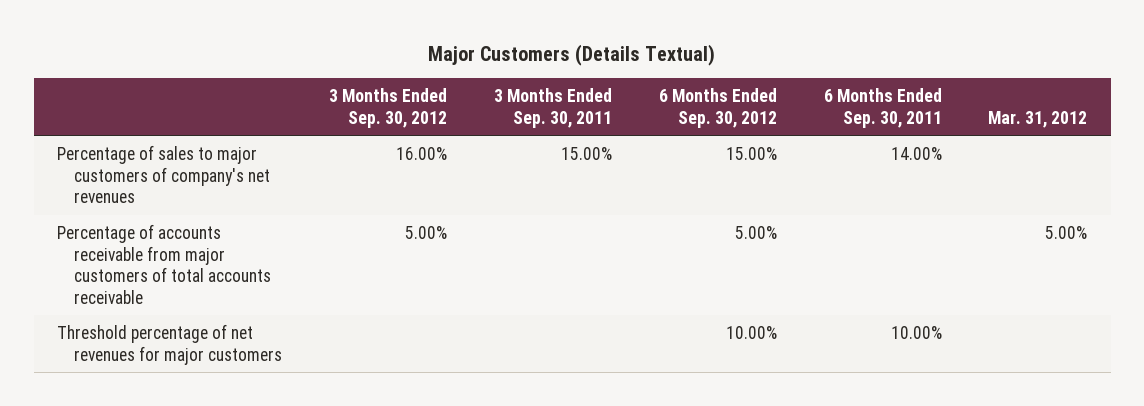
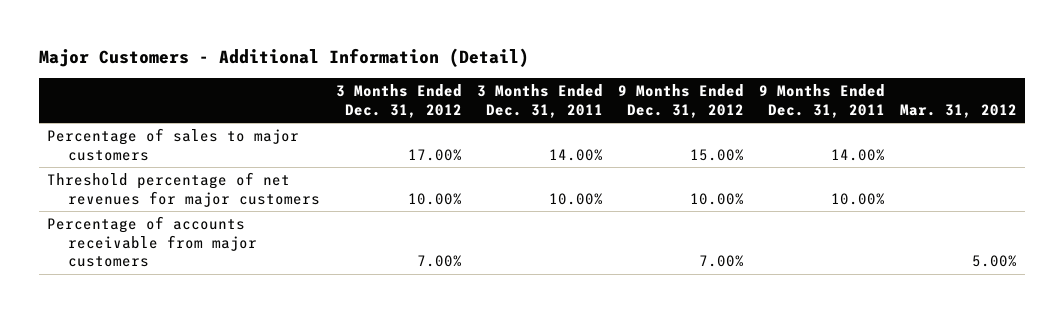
[428,43,716,66] Major Customers (Details Textual) -> [39,47,530,67] Major Customers - Additional Information (Detail)
[328,88,447,128] 3 Months Ended Sep. 30, 2012 -> none
[493,88,612,128] 3 Months Ended Sep. 30, 2011 -> none
[658,88,777,128] 6 Months Ended Sep. 30, 2012 -> none
[823,88,942,128] 6 Months Ended Sep. 30, 2011 -> none
none -> [335,84,462,118] 3 Months Ended Dec. 31, 2012
none -> [476,84,603,118] 3 Months Ended Dec. 31, 2011
none -> [617,84,744,118] 9 Months Ended Dec. 31, 2012
none -> [759,84,886,118] 9 Months Ended Dec. 31, 2011
[57,223,272,304] Percentage of accounts receivable from major customers of total accounts receivable -> none
[57,144,271,204] Percentage of sales to major customers of company's net revenues -> [47,128,300,161] Percentage of sales to major customers
none -> [47,216,258,267] Percentage of accounts receivable from major customers

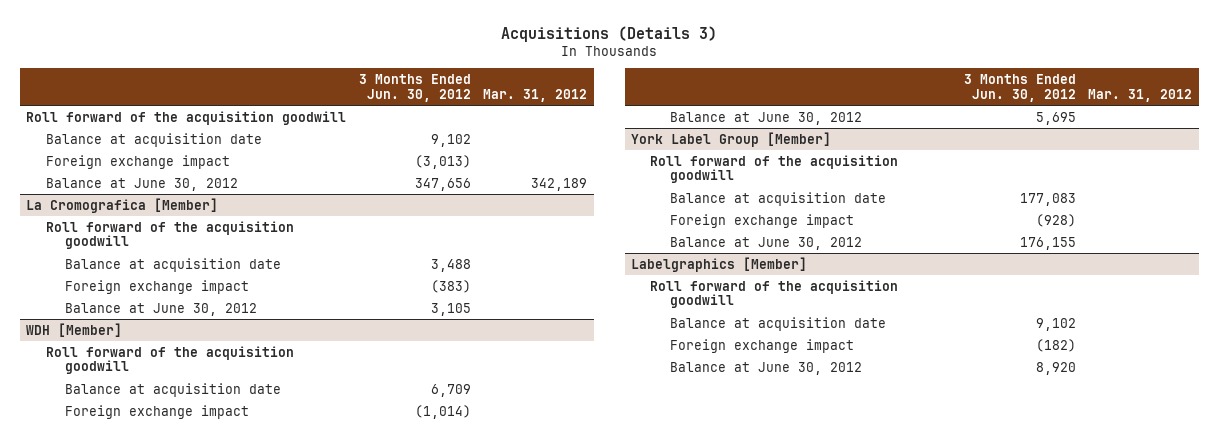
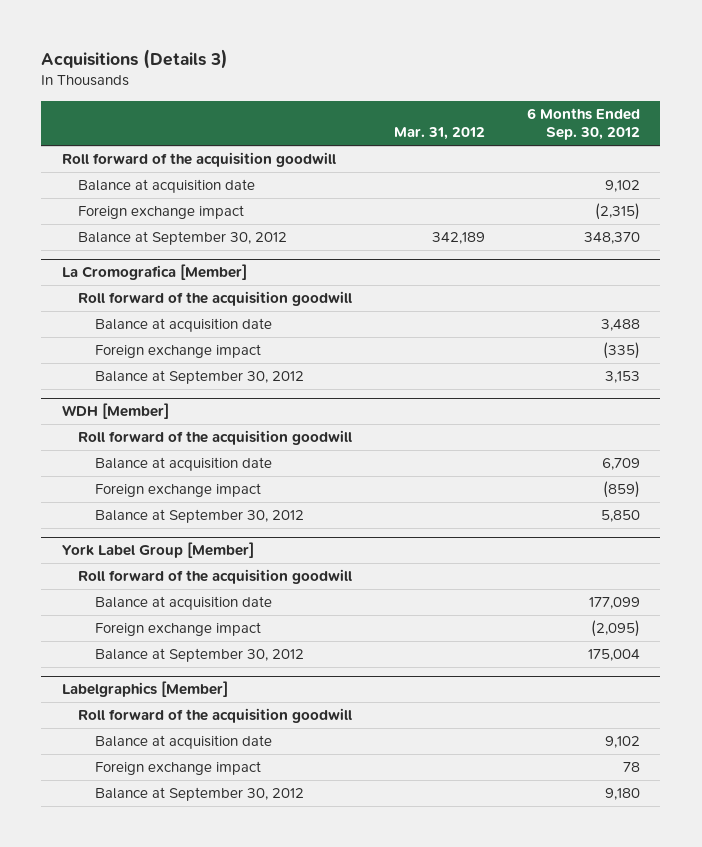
[358,74,471,102] 3 Months Ended Jun. 30, 2012 -> none
none -> [526,107,640,141] 6 Months Ended Sep. 30, 2012
[45,177,238,191] Balance at June 30, 2012 -> [78,230,288,245] Balance at September 30, 2012
[64,302,257,316] Balance at June 30, 2012 -> [94,369,304,384] Balance at September 30, 2012
[669,111,862,125] Balance at June 30, 2012 -> [94,508,304,523] Balance at September 30, 2012
[669,236,862,250] Balance at June 30, 2012 -> [94,647,304,662] Balance at September 30, 2012
[669,361,862,375] Balance at June 30, 2012 -> [94,786,304,801] Balance at September 30, 2012

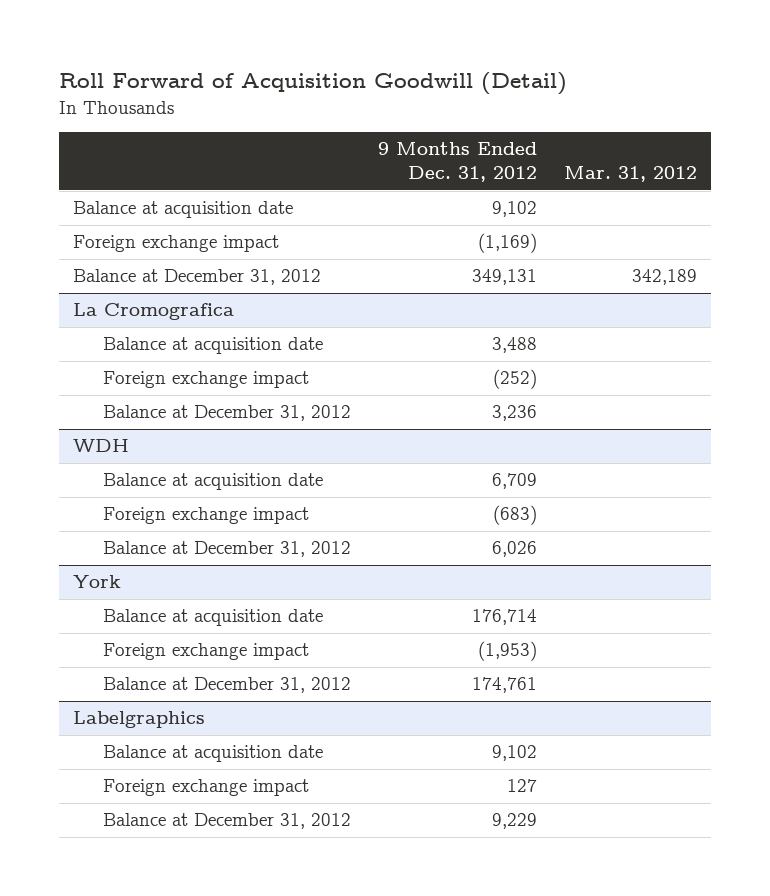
[41,49,229,70] Acquisitions (Details 3) -> [59,72,568,96] Roll Forward of Acquisition Goodwill (Detail)
[526,107,640,141] 6 Months Ended Sep. 30, 2012 -> none
none -> [377,142,537,183] 9 Months Ended Dec. 31, 2012
[62,151,337,167] Roll forward of the acquisition goodwill -> none
[78,290,353,306] Roll forward of the acquisition goodwill -> none
[78,230,288,245] Balance at September 30, 2012 -> [72,269,321,286] Balance at December 31, 2012
[62,264,248,281] La Cromografica [Member] -> [72,303,234,321] La Cromografica
[78,429,353,445] Roll forward of the acquisition goodwill -> none
[94,369,304,384] Balance at September 30, 2012 -> [102,405,351,422] Balance at December 31, 2012
[62,403,170,420] WDH [Member] -> [72,439,129,453] WDH
[78,568,353,584] Roll forward of the acquisition goodwill -> none
[94,508,304,523] Balance at September 30, 2012 -> [102,541,351,558] Balance at December 31, 2012
[62,542,255,559] York Label Group [Member] -> [72,575,121,589] York
[78,707,353,723] Roll forward of the acquisition goodwill -> none
[94,647,304,662] Balance at September 30, 2012 -> [102,677,351,694] Balance at December 31, 2012
[62,681,229,698] Labelgraphics [Member] -> [72,711,205,729] Labelgraphics
[94,786,304,801] Balance at September 30, 2012 -> [102,813,351,830] Balance at December 31, 2012

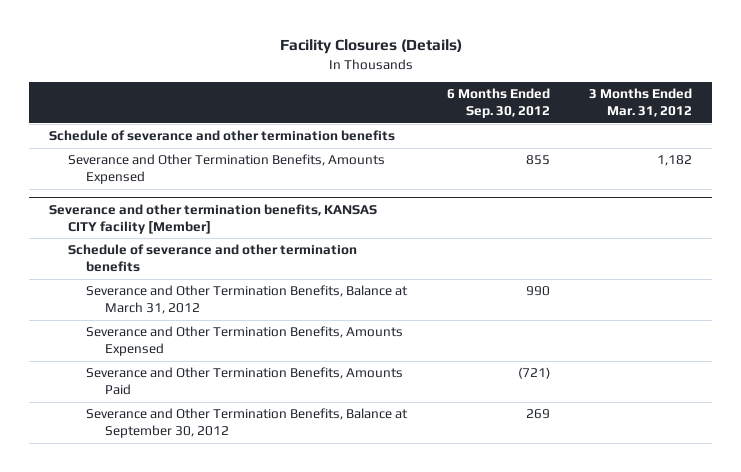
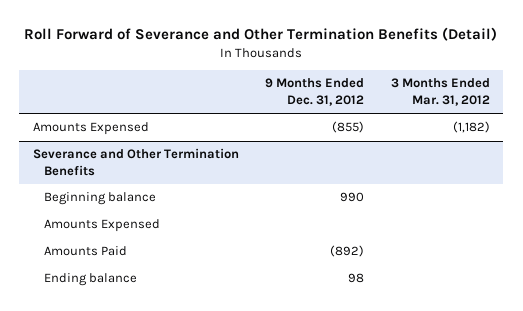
[279,39,462,55] Facility Closures (Details) -> [24,27,498,42] Roll Forward of Severance and Other Termination Benefits (Detail)
[446,88,550,119] 6 Months Ended Sep. 30, 2012 -> none
none -> [265,78,365,106] 9 Months Ended Dec. 31, 2012
[49,130,396,142] Schedule of severance and other termination benefits -> none
[67,244,357,273] Schedule of severance and other termination benefits -> none
[67,154,385,185] Severance and Other Termination Benefits, Amounts Expensed -> [32,122,149,136] Amounts Expensed
[657,155,693,167] 1,182 -> [452,121,490,134] (1,182)
[49,203,378,234] Severance and other termination benefits, KANSAS CITY facility [Member] -> [32,148,239,177] Severance and Other Termination Benefits
[86,285,409,315] Severance and Other Termination Benefits, Balance at March 31, 2012 -> [43,192,156,206] Beginning balance
[86,326,404,357] Severance and Other Termination Benefits, Amounts Expensed -> [43,219,160,233] Amounts Expensed
[86,367,404,396] Severance and Other Termination Benefits, Amounts Paid -> [43,246,127,257] Amounts Paid
[86,408,409,439] Severance and Other Termination Benefits, Balance at September 30, 2012 -> [43,273,137,287] Ending balance

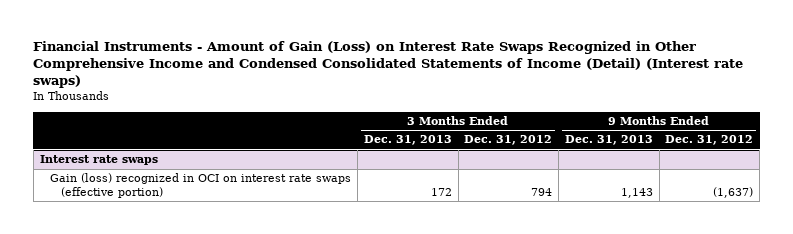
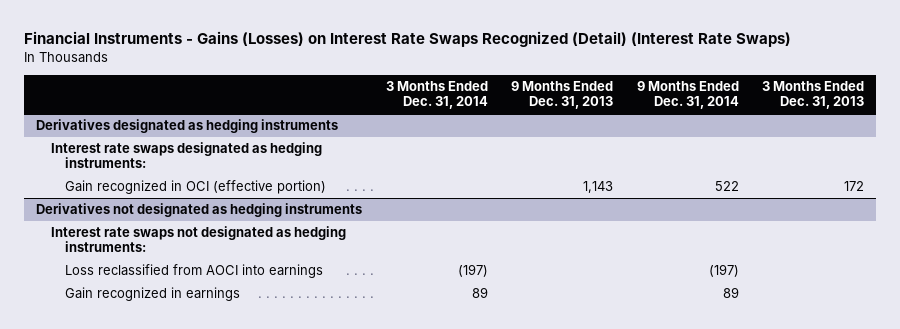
[33,40,744,89] Financial Instruments - Amount of Gain (Loss) on Interest Rate Swaps Recognized in Other Comprehensive Income and Condensed Consolidated Statements of Income (Detail) (Interest rate swaps) -> [24,31,792,48] Financial Instruments - Gains (Losses) on Interest Rate Swaps Recognized (Detail) (Interest Rate Swaps)
[464,135,553,146] Dec. 31, 2012 -> none
[665,135,754,146] Dec. 31, 2012 -> none
none -> [385,81,488,110] 3 Months Ended Dec. 31, 2014
none -> [636,81,739,110] 9 Months Ended Dec. 31, 2014
[39,155,158,166] Interest rate swaps -> none
[50,173,352,198] Gain (loss) recognized in OCI on interest rate swaps (effective portion) -> none
none -> [36,119,339,134] Derivatives designated as hedging instruments
none -> [50,142,322,169] Interest rate swaps designated as hedging instruments:
none -> [65,180,327,195] Gain recognized in OCI (effective portion)
none -> [36,203,363,218] Derivatives not designated as hedging instruments
none -> [50,226,346,253] Interest rate swaps not designated as hedging instruments:
none -> [65,264,324,279] Loss reclassified from AOCI into earnings
none -> [65,287,241,302] Gain recognized in earnings

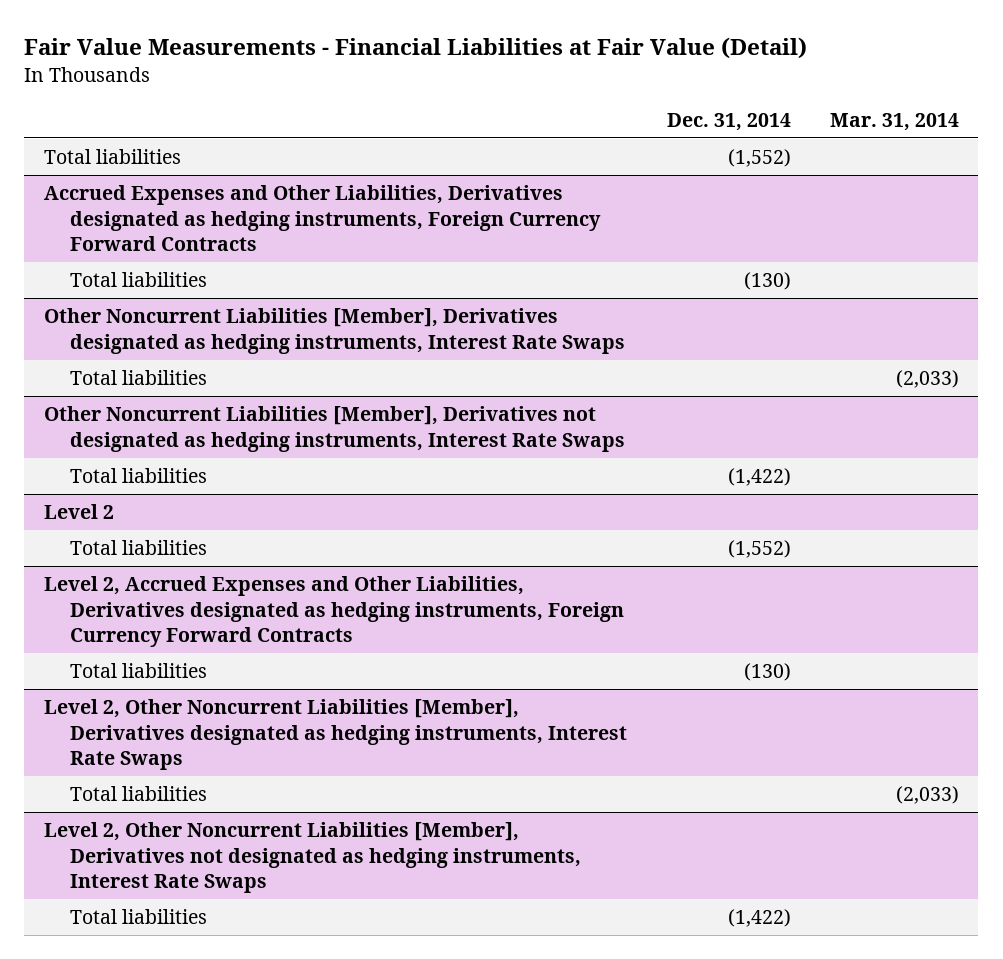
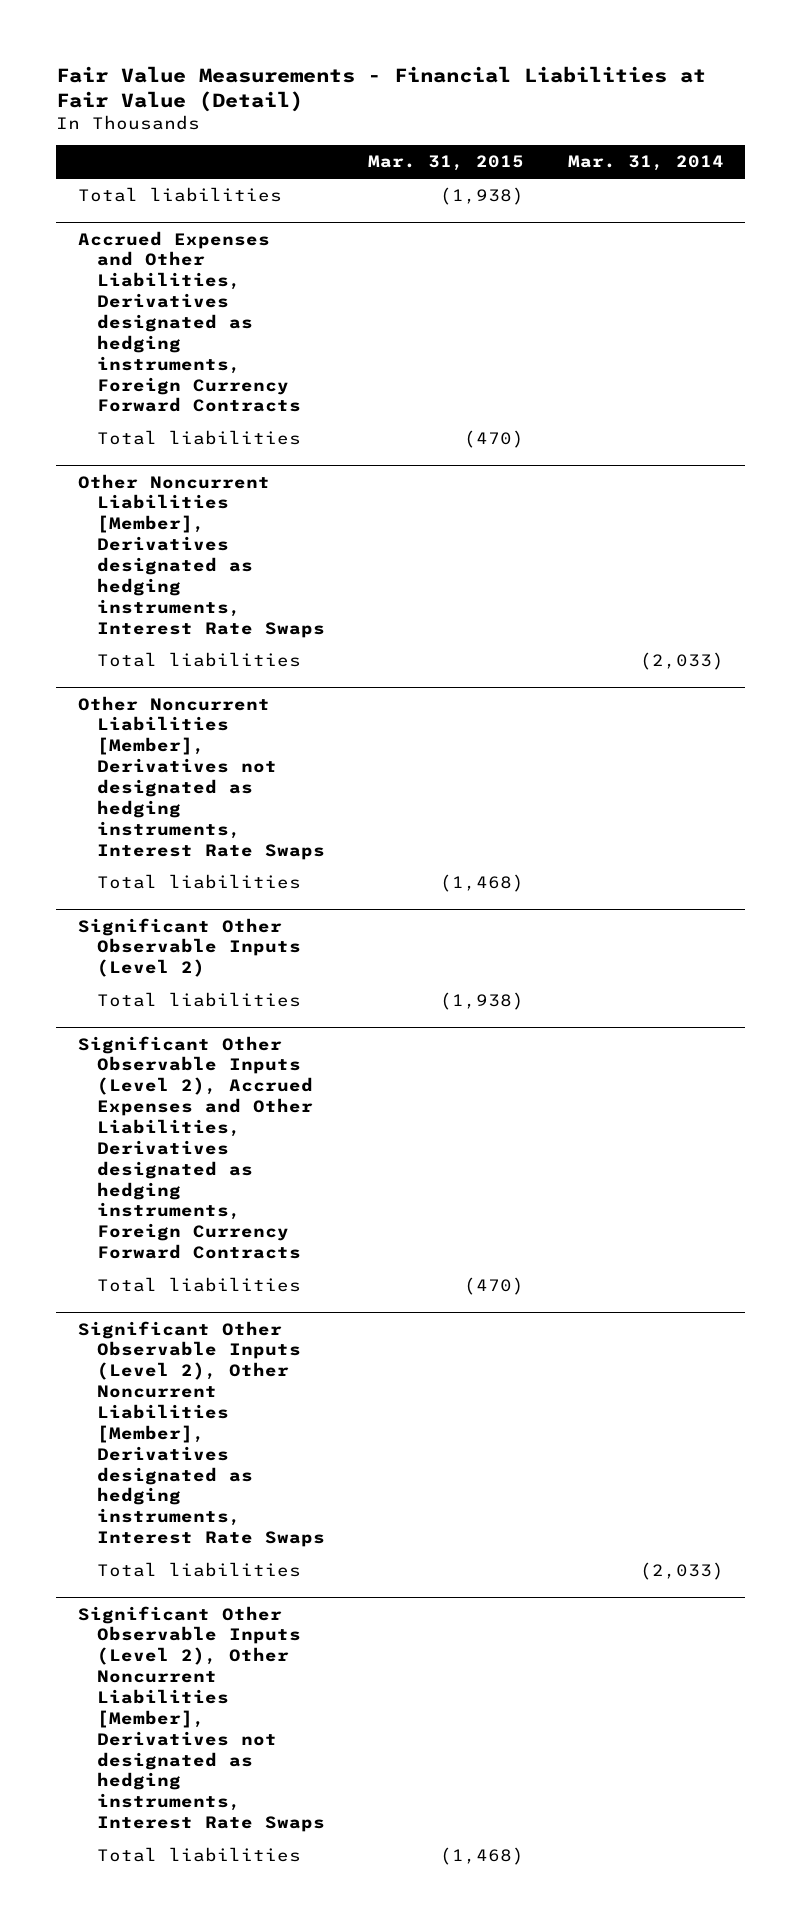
[666,112,791,131] Dec. 31, 2014 -> none
none -> [368,155,525,172] Mar. 31, 2015
[44,504,115,520] Level 2 -> [77,917,301,978] Significant Other Observable Inputs (Level 2)
[44,576,625,647] Level 2, Accrued Expenses and Other Liabilities, Derivatives designated as hedging instruments, Foreign Currency Forward Contracts -> [77,1035,313,1260] Significant Other Observable Inputs (Level 2), Accrued Expenses and Other Liabilities, Derivatives designated as hedging instruments, Foreign Currency Forward Contracts
[44,699,628,770] Level 2, Other Noncurrent Liabilities [Member], Derivatives designated as hedging instruments, Interest Rate Swaps -> [77,1320,325,1548] Significant Other Observable Inputs (Level 2), Other Noncurrent Liabilities [Member], Derivatives designated as hedging instruments, Interest Rate Swaps
[44,822,582,893] Level 2, Other Noncurrent Liabilities [Member], Derivatives not designated as hedging instruments, Interest Rate Swaps -> [77,1605,325,1833] Significant Other Observable Inputs (Level 2), Other Noncurrent Liabilities [Member], Derivatives not designated as hedging instruments, Interest Rate Swaps

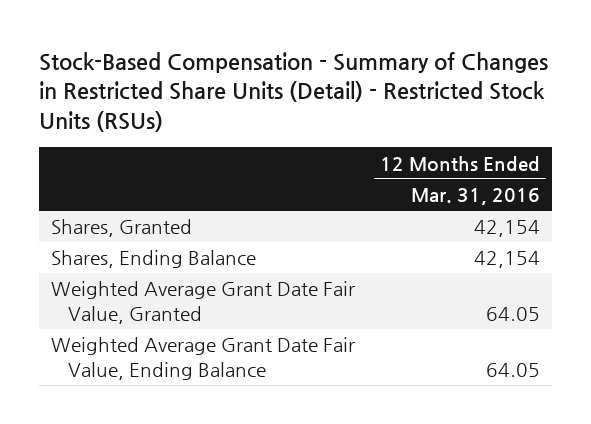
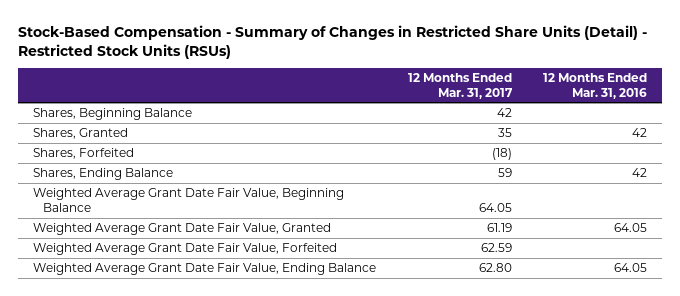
none -> [407,72,513,99] 12 Months Ended Mar. 31, 2017
none -> [33,108,193,121] Shares, Beginning Balance
[473,220,540,238] 42,154 -> [631,128,647,138] 42
none -> [33,148,135,160] Shares, Forfeited
[473,251,540,269] 42,154 -> [631,168,647,178] 42
none -> [33,188,345,212] Weighted Average Grant Date Fair Value, Beginning Balance
none -> [33,243,338,256] Weighted Average Grant Date Fair Value, Forfeited

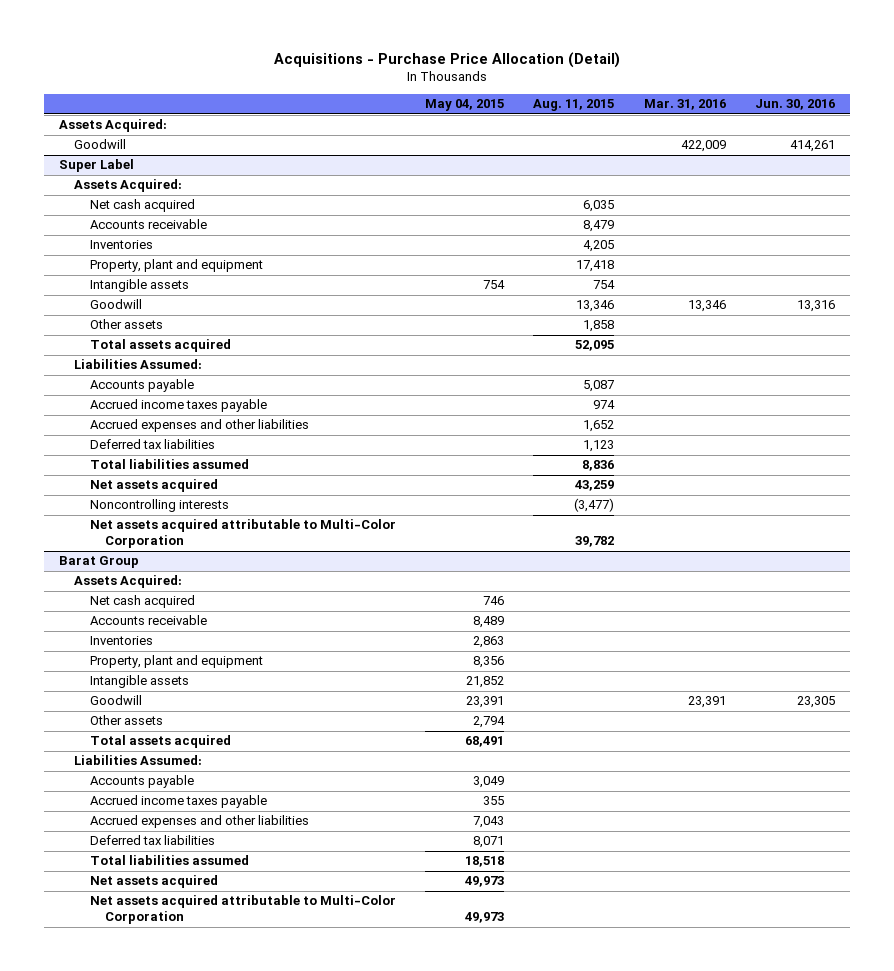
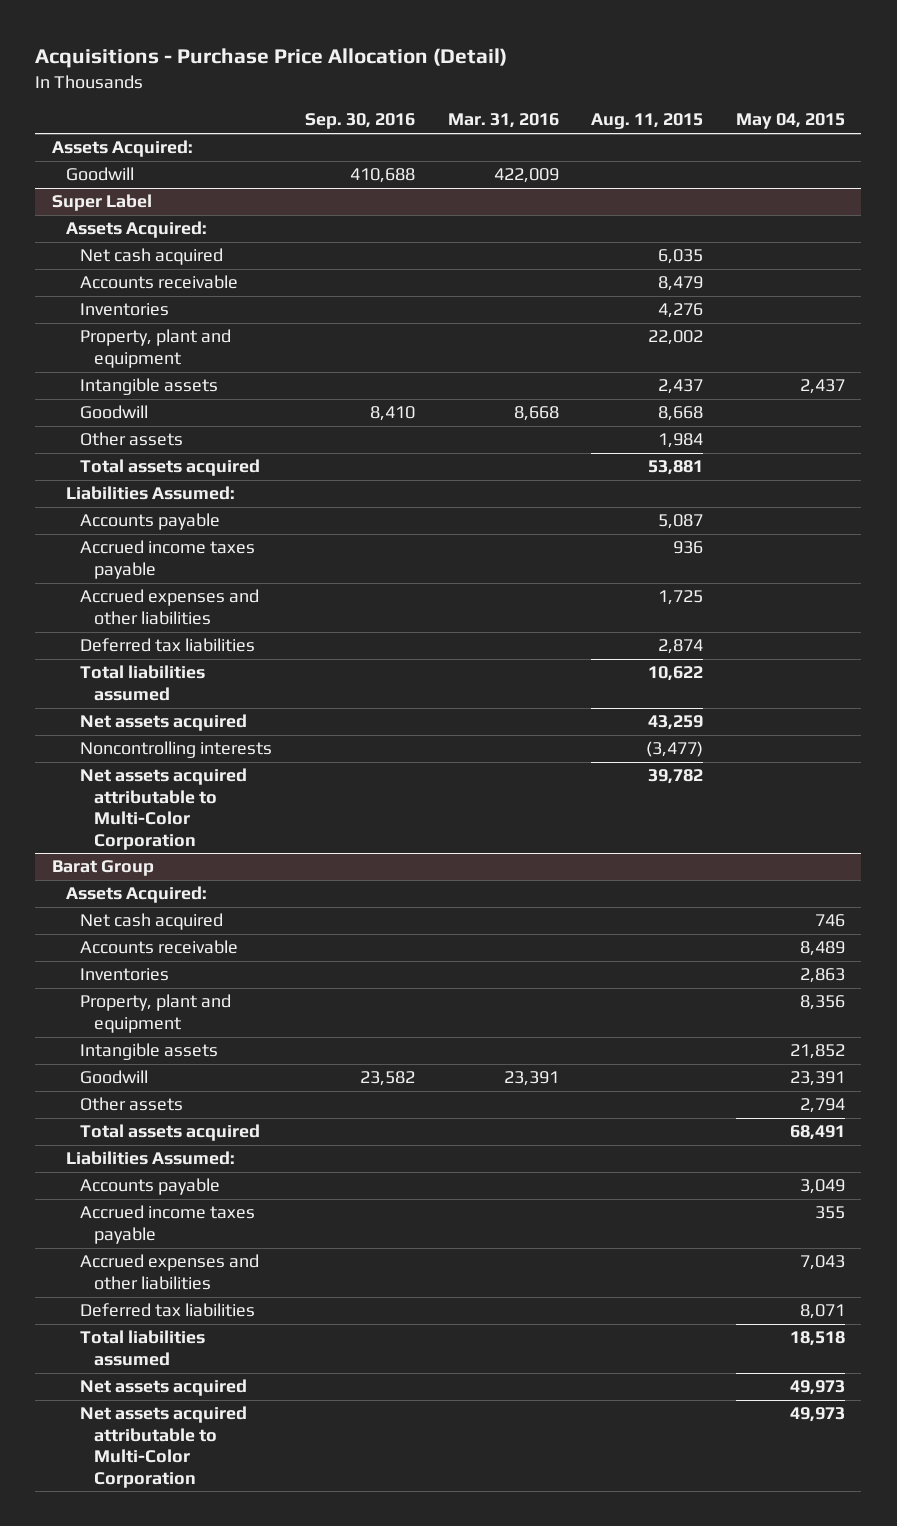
[755,99,836,111] Jun. 30, 2016 -> none
none -> [304,113,415,130] Sep. 30, 2016
[583,240,615,253] 4,205 -> [658,303,704,319] 4,276
[576,260,615,273] 17,418 -> [648,330,704,346] 22,002
[482,280,505,290] 754 -> [800,379,846,395] 2,437
[593,280,616,290] 754 -> [658,379,704,395] 2,437
[576,300,615,313] 13,346 -> [658,406,704,422] 8,668
[687,300,726,313] 13,346 -> [513,406,559,422] 8,668
[583,320,615,333] 1,858 -> [658,433,704,449] 1,984
[575,340,615,352] 52,095 -> [648,460,704,476] 53,881
[593,400,616,410] 974 -> [673,541,704,555] 936
[583,420,615,433] 1,652 -> [658,590,704,606] 1,725
[583,440,615,453] 1,123 -> [658,639,704,655] 2,874
[582,460,615,472] 8,836 -> [648,666,704,682] 10,622

